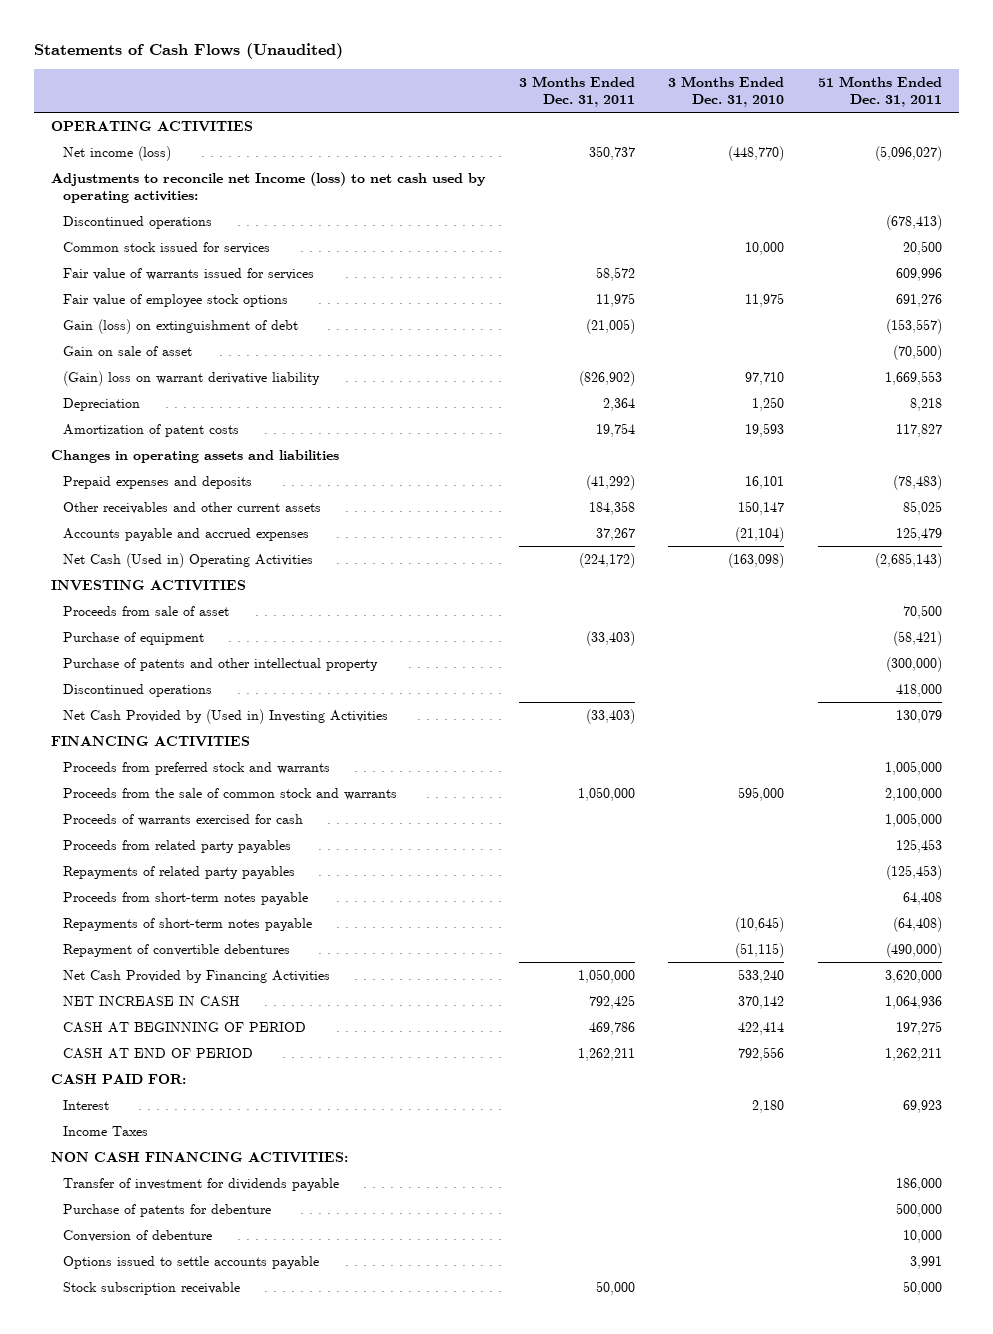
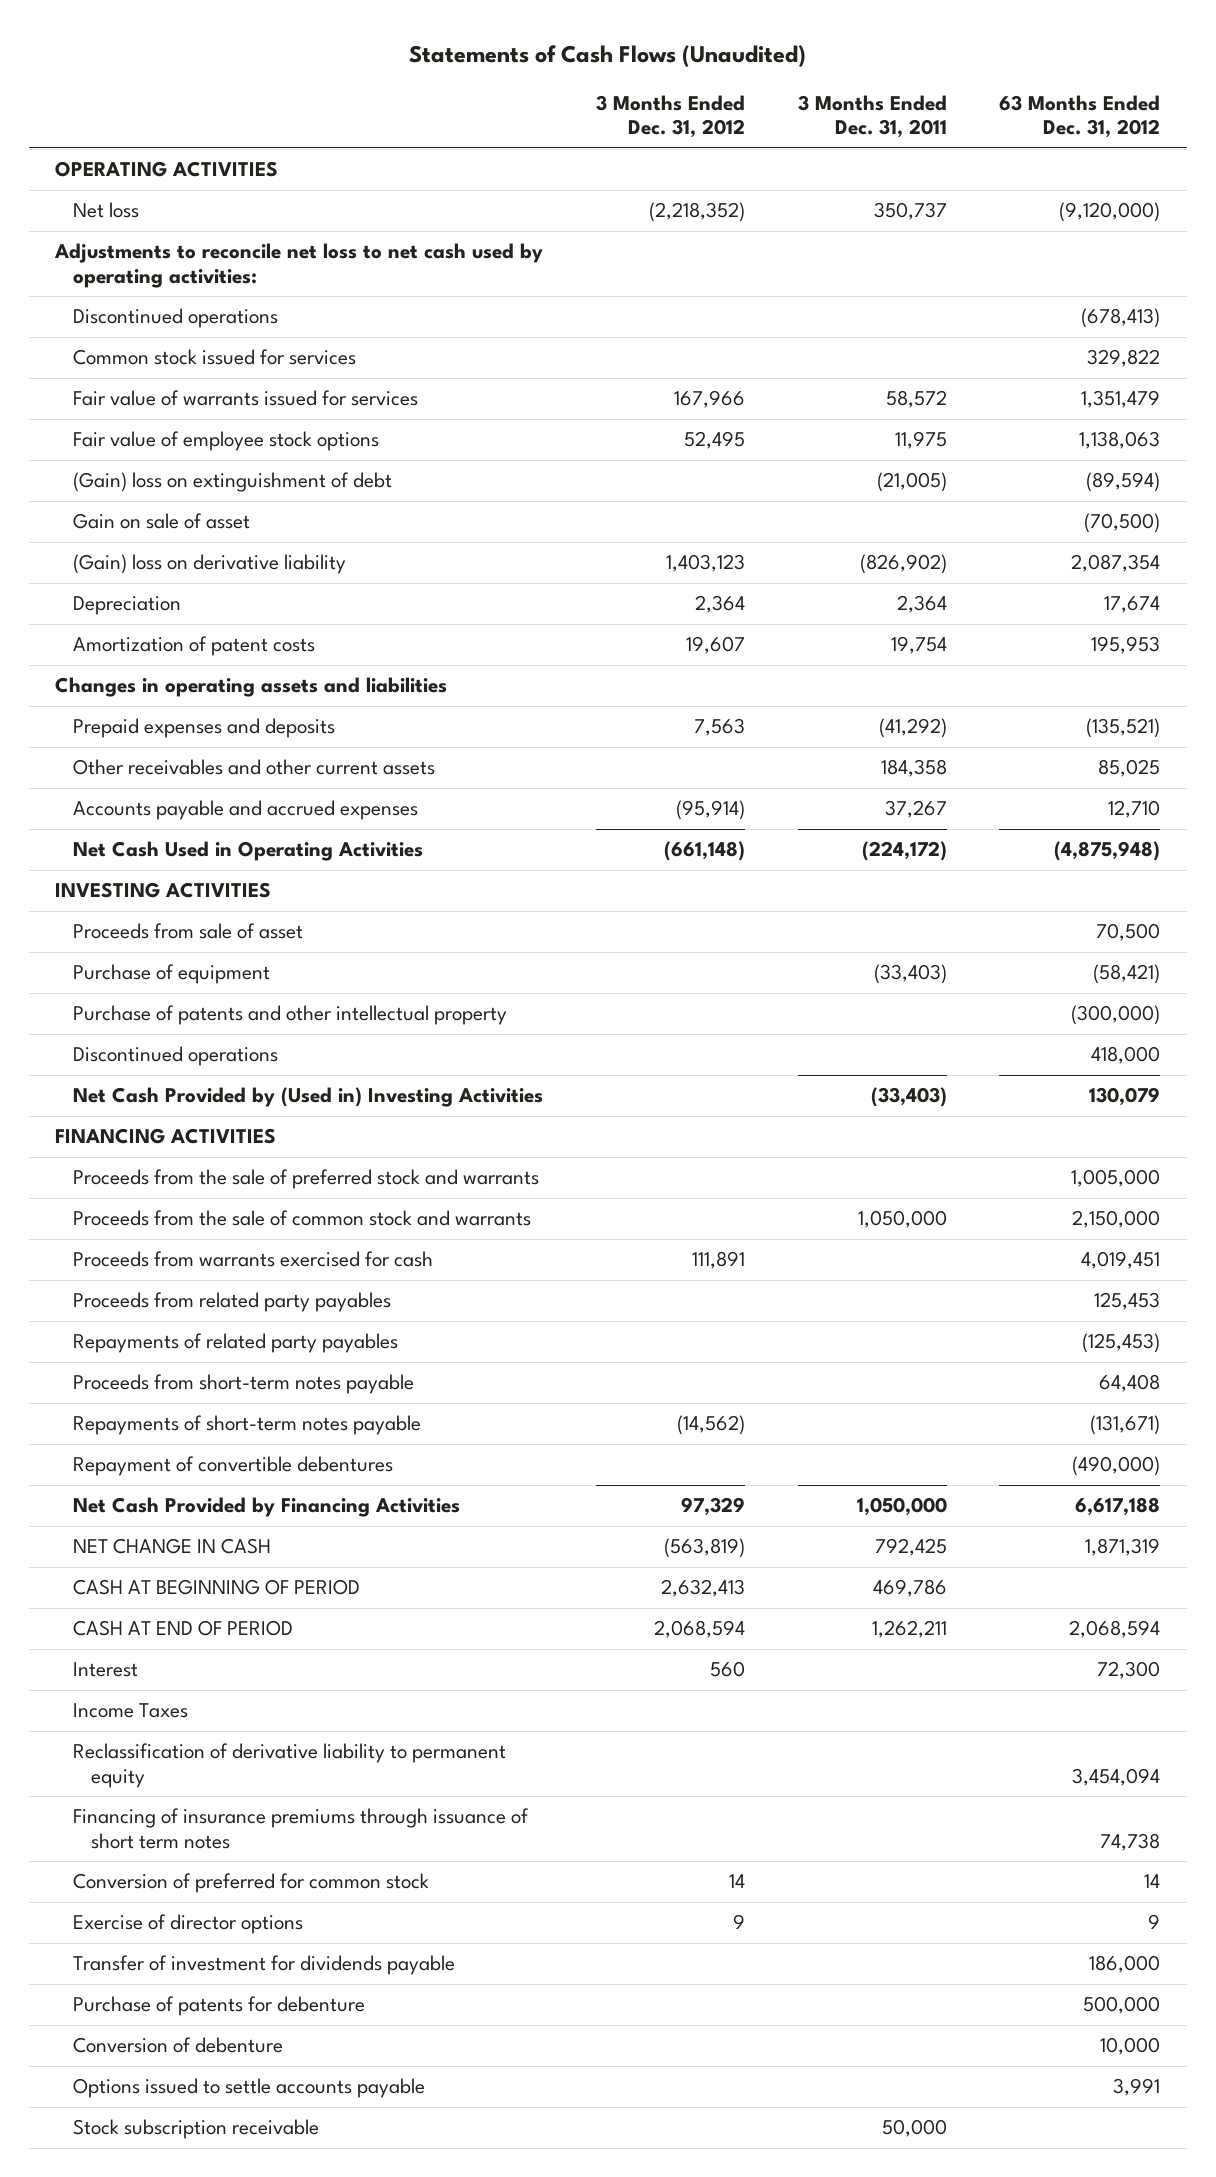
[668,75,785,107] 3 Months Ended Dec. 31, 2010 -> none
[818,75,943,107] 51 Months Ended Dec. 31, 2011 -> none
none -> [596,94,746,139] 3 Months Ended Dec. 31, 2012
none -> [999,94,1161,139] 63 Months Ended Dec. 31, 2012
[63,145,172,161] Net income (loss) -> [73,202,140,219] Net loss
[51,171,487,203] Adjustments to reconcile net Income (loss) to net cash used by operating activities: -> [54,243,544,288] Adjustments to reconcile net loss to net cash used by operating activities:
[63,318,299,334] Gain (loss) on extinguishment of debt -> [73,472,393,493] (Gain) loss on extinguishment of debt
[63,370,321,386] (Gain) loss on warrant derivative liability -> [73,554,347,575] (Gain) loss on derivative liability
[63,552,314,568] Net Cash (Used in) Operating Activities -> [73,841,424,862] Net Cash Used in Operating Activities
[63,761,331,775] Proceeds from preferred stock and warrants -> [73,1169,540,1190] Proceeds from the sale of preferred stock and warrants
[63,813,304,826] Proceeds of warrants exercised for cash -> [73,1251,434,1268] Proceeds from warrants exercised for cash
[63,995,241,1007] NET INCREASE IN CASH -> [73,1538,272,1555] NET CHANGE IN CASH
[51,1073,187,1084] CASH PAID FOR: -> none
[51,1151,349,1163] NON CASH FINANCING ACTIVITIES: -> none
none -> [73,1743,507,1788] Reclassification of derivative liability to permanent equity
none -> [73,1808,530,1849] Financing of insurance premiums through issuance of short term notes
none -> [73,1873,430,1894] Conversion of preferred for common stock
none -> [73,1914,304,1935] Exercise of director options

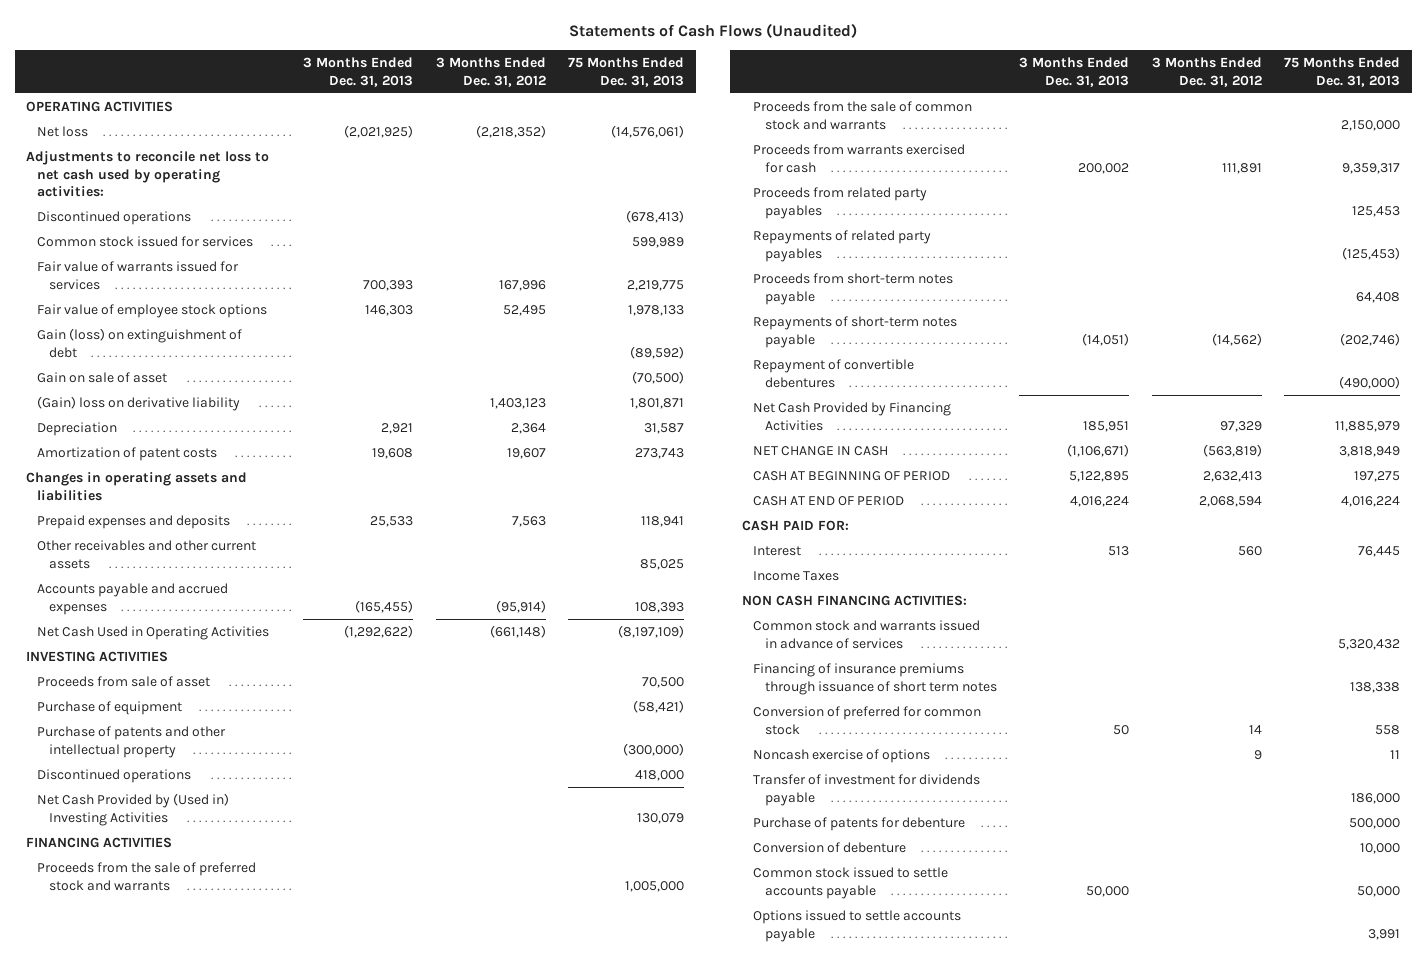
[797,94,947,139] 3 Months Ended Dec. 31, 2011 -> none
[999,94,1161,139] 63 Months Ended Dec. 31, 2012 -> none
none -> [303,57,414,87] 3 Months Ended Dec. 31, 2013
none -> [568,57,685,87] 75 Months Ended Dec. 31, 2013
[674,390,746,409] 167,966 -> [498,279,546,291] 167,996
[73,472,393,493] (Gain) loss on extinguishment of debt -> [37,328,243,358] Gain (loss) on extinguishment of debt
none -> [741,520,849,532] CASH PAID FOR:
[73,1743,507,1788] Reclassification of derivative liability to permanent equity -> none
none -> [741,595,967,607] NON CASH FINANCING ACTIVITIES:
none -> [753,620,981,649] Common stock and warrants issued in advance of services
[73,1914,304,1935] Exercise of director options -> [753,749,931,764] Noncash exercise of options
none -> [753,867,949,899] Common stock issued to settle accounts payable
[73,2119,320,2140] Stock subscription receivable -> none

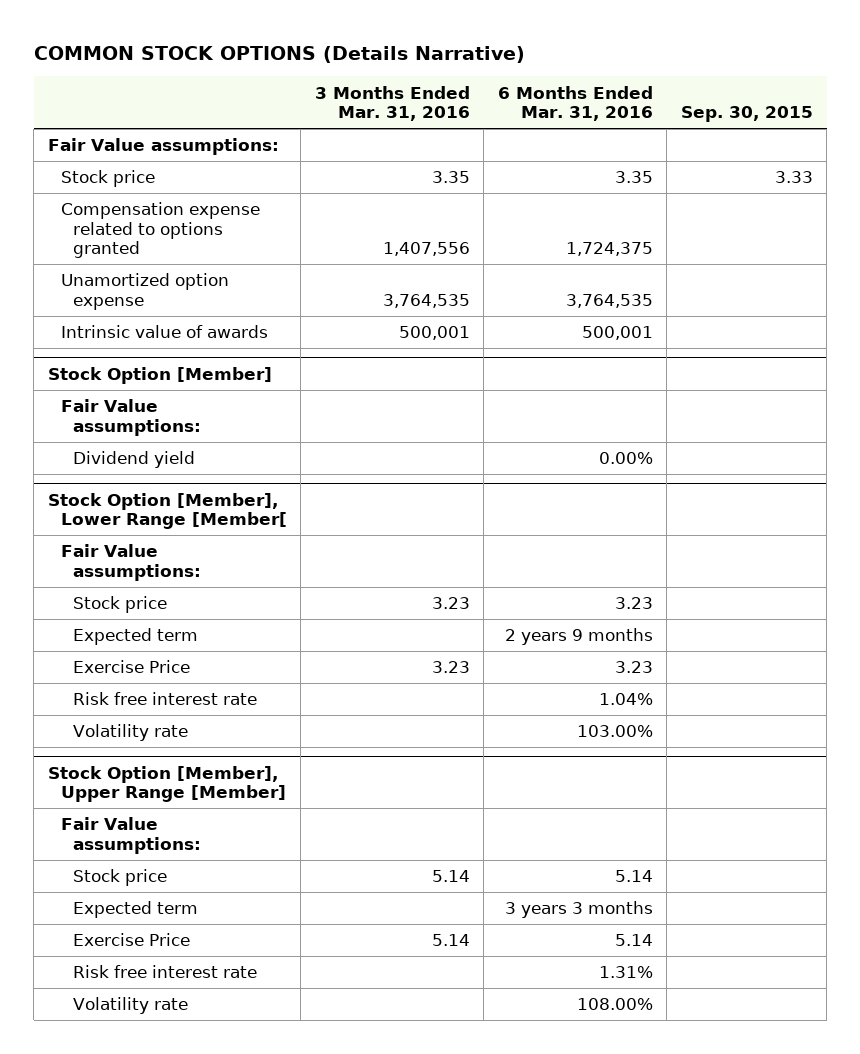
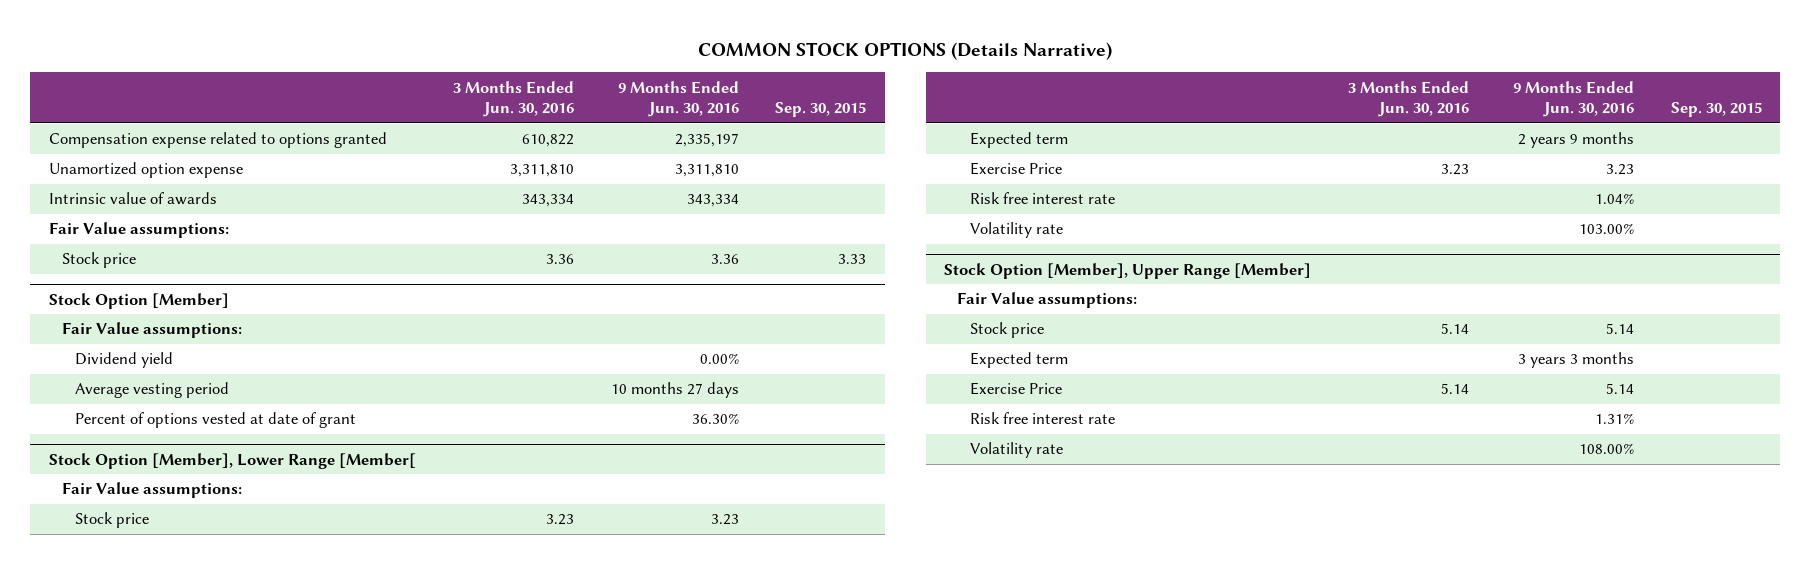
[314,85,470,122] 3 Months Ended Mar. 31, 2016 -> none
[497,85,653,122] 6 Months Ended Mar. 31, 2016 -> none
none -> [452,80,574,118] 3 Months Ended Jun. 30, 2016
none -> [617,80,739,118] 9 Months Ended Jun. 30, 2016
[47,138,279,156] Fair Value assumptions: -> [48,222,229,239] Fair Value assumptions:
[60,170,155,188] Stock price -> [61,252,136,269] Stock price
none -> [74,382,229,399] Average vesting period
none -> [74,412,356,429] Percent of options vested at date of grant

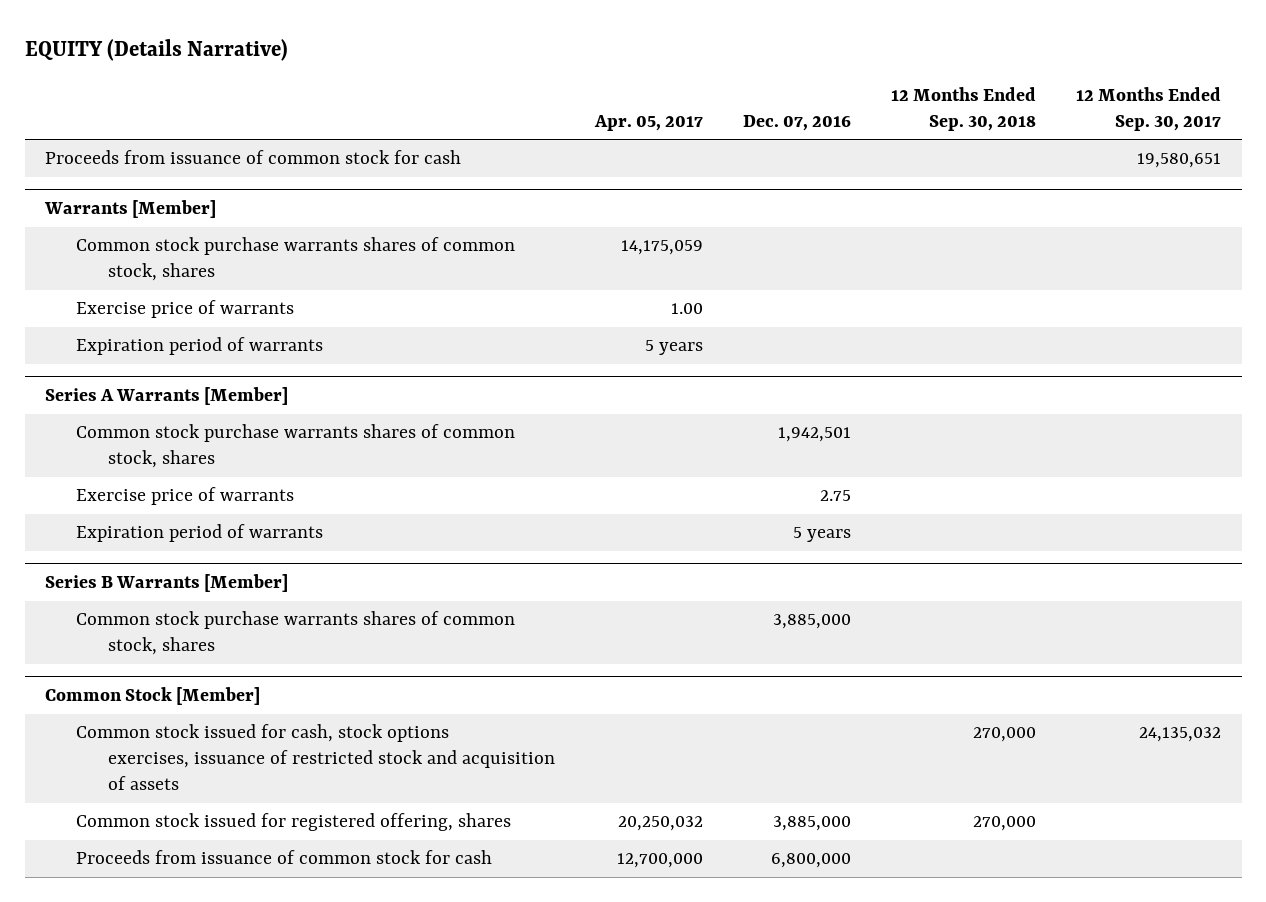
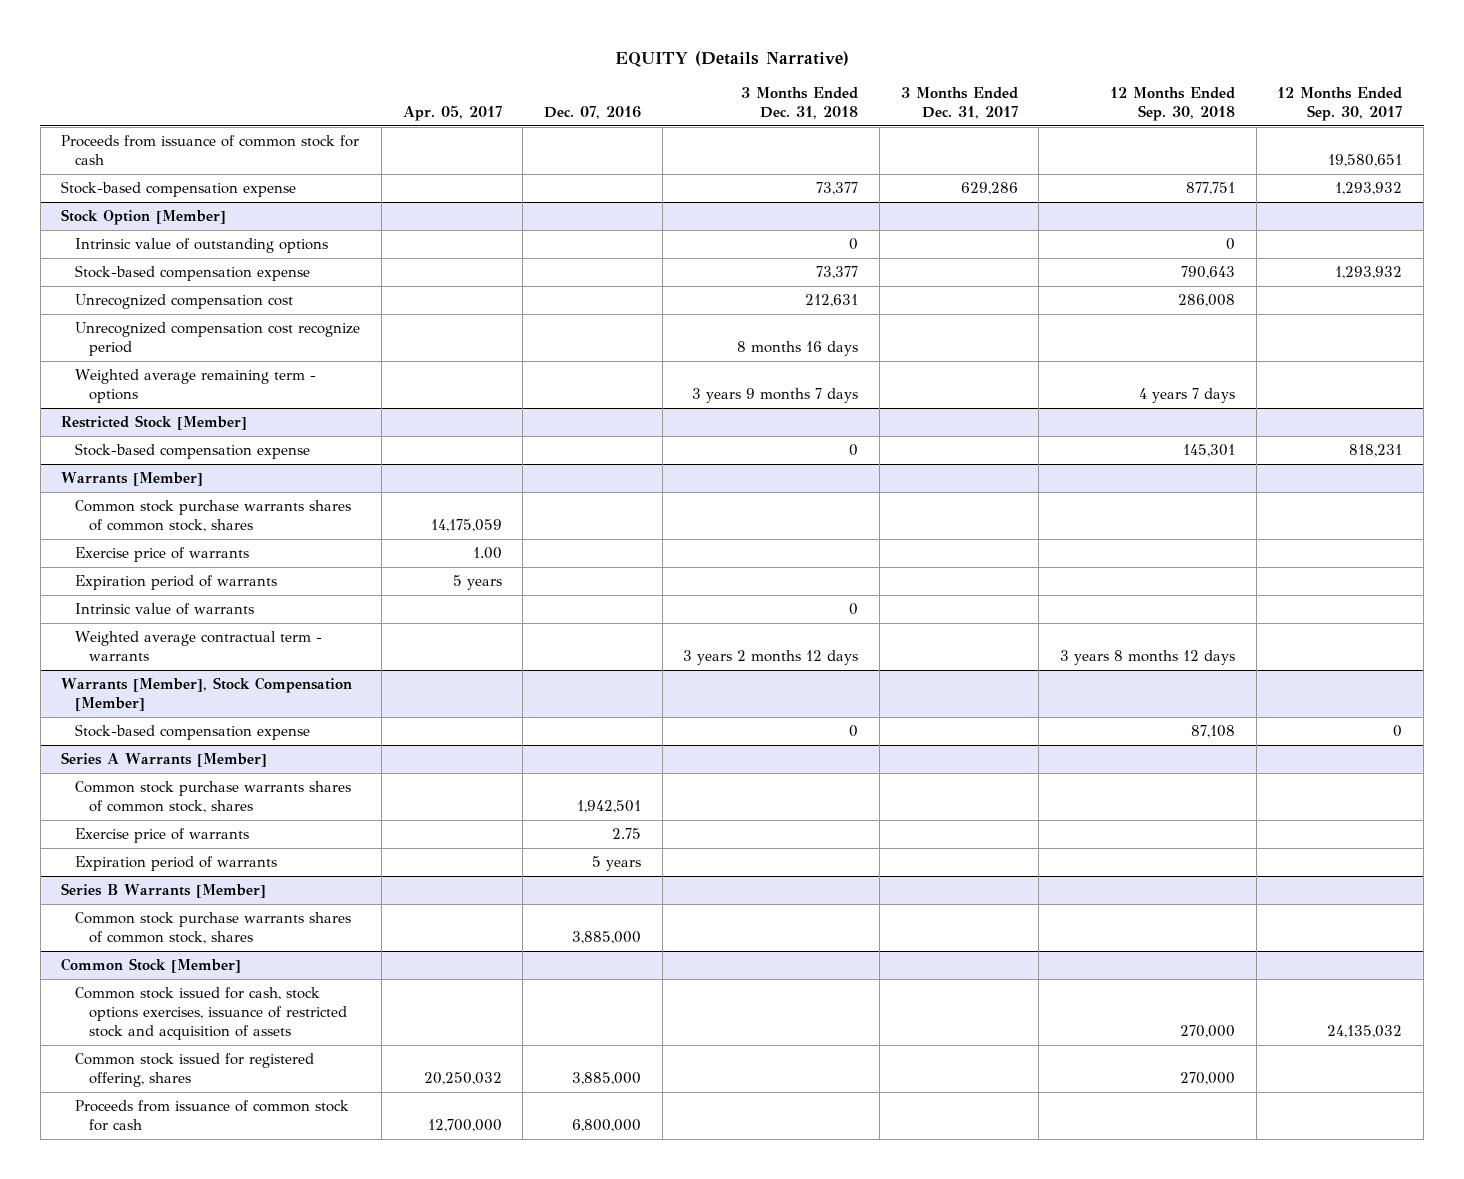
none -> [741,86,859,119] 3 Months Ended Dec. 31, 2018
none -> [900,86,1018,119] 3 Months Ended Dec. 31, 2017
none -> [61,181,297,198] Stock-based compensation expense
none -> [61,209,227,226] Stock Option [Member]
none -> [75,238,329,254] Intrinsic value of outstanding options
none -> [75,265,311,282] Stock-based compensation expense
none -> [75,294,294,310] Unrecognized compensation cost
none -> [75,322,361,357] Unrecognized compensation cost recognize period
none -> [75,369,317,404] Weighted average remaining term - options
none -> [61,415,248,431] Restricted Stock [Member]
none -> [75,443,311,460] Stock-based compensation expense
none -> [75,603,255,616] Intrinsic value of warrants
none -> [75,631,323,662] Weighted average contractual term - warrants
none -> [61,677,353,712] Warrants [Member], Stock Compensation [Member]
none -> [75,724,311,741] Stock-based compensation expense

